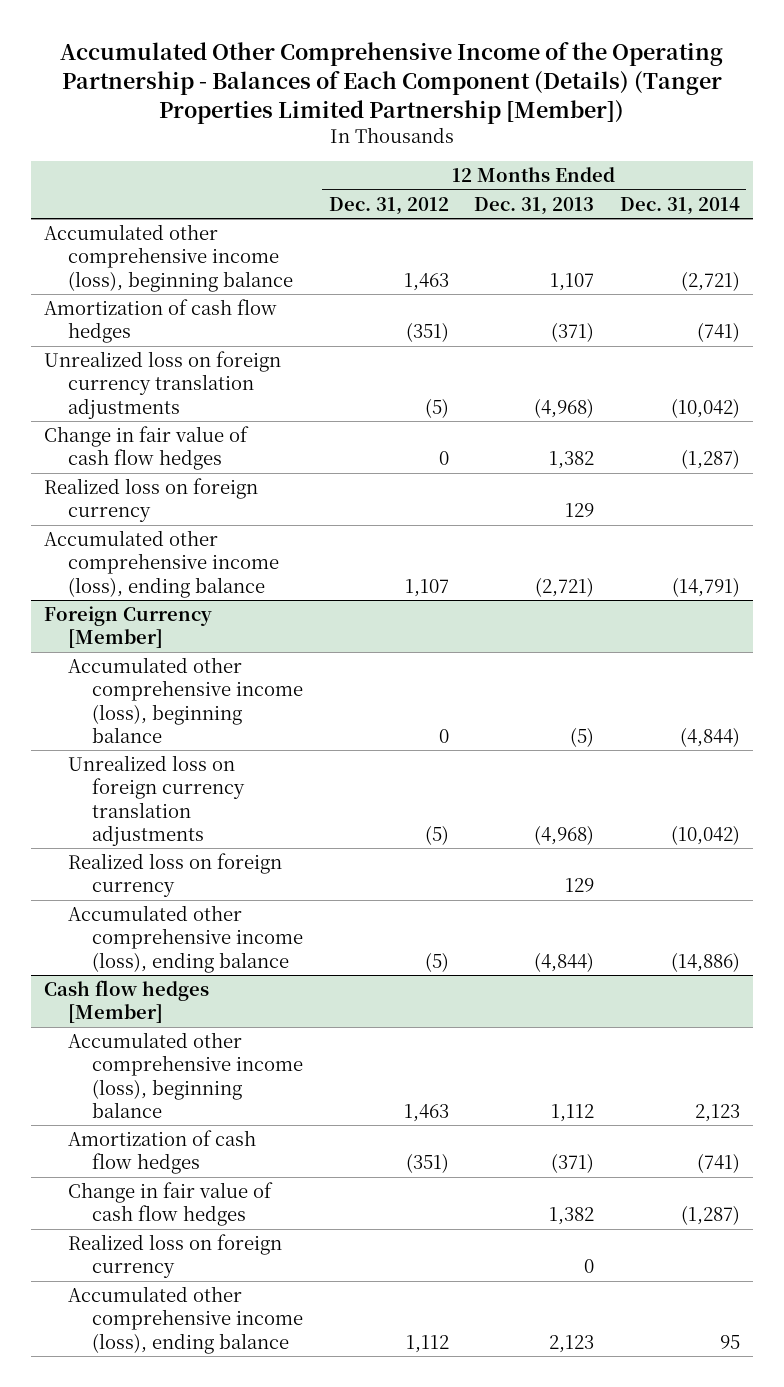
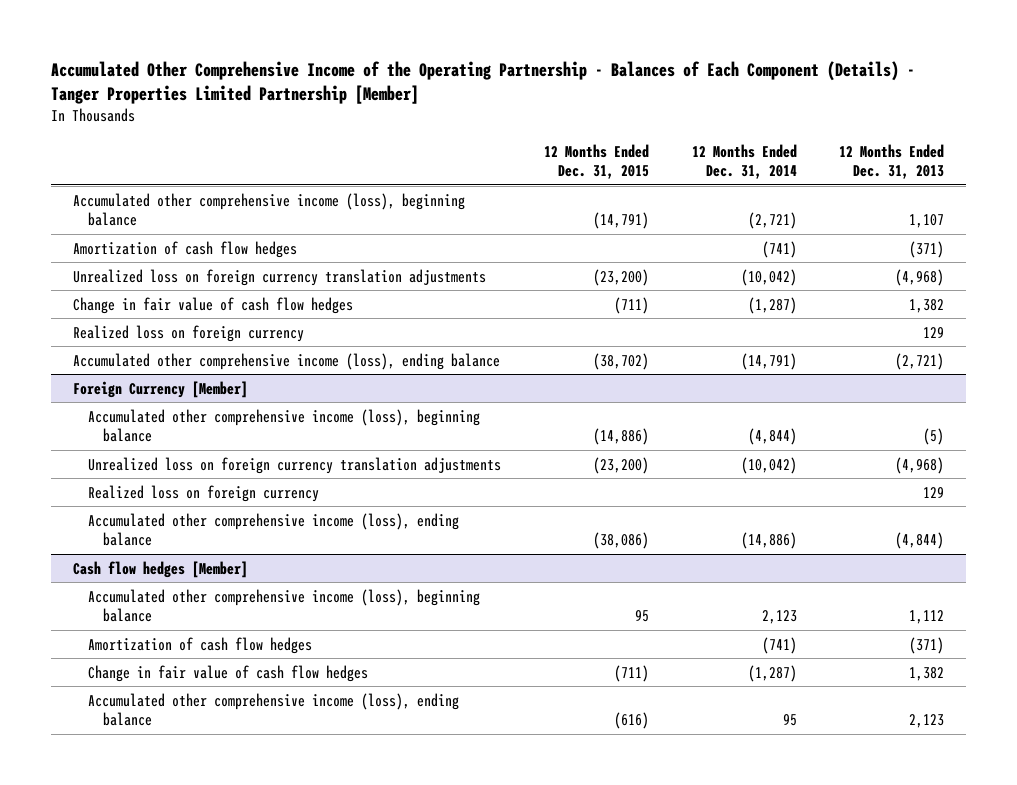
[59,41,723,124] Accumulated Other Comprehensive Income of the Operating Partnership - Balances of Each Component (Details) (Tanger Properties Limited Partnership [Member]) -> [51,60,916,105] Accumulated Other Comprehensive Income of the Operating Partnership - Balances of Each Component (Details) - Tanger Properties Limited Partnership [Member]
[328,196,449,215] Dec. 31, 2012 -> none
none -> [543,143,649,180] 12 Months Ended Dec. 31, 2015
[67,1233,282,1279] Realized loss on foreign currency -> none

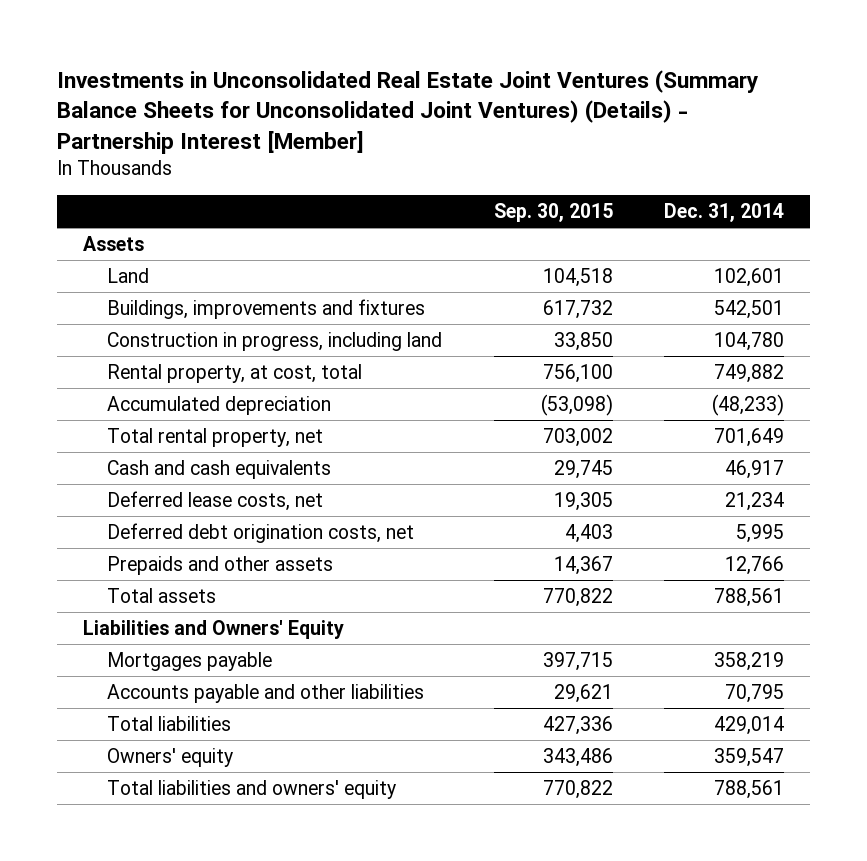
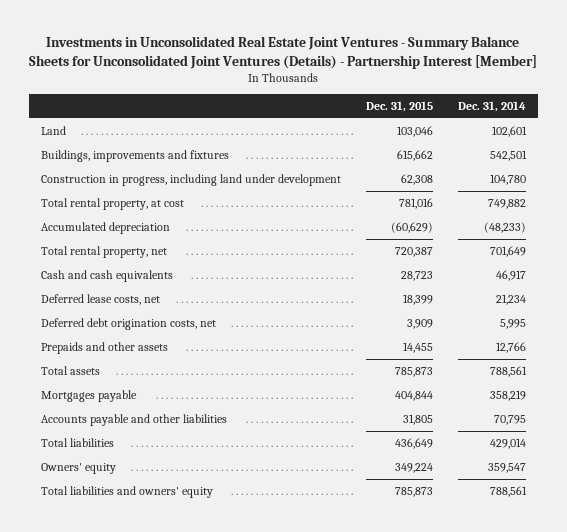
[57,69,759,154] Investments in Unconsolidated Real Estate Joint Ventures (Summary Balance Sheets for Unconsolidated Joint Ventures) (Details) - Partnership Interest [Member] -> [29,36,538,69] Investments in Unconsolidated Real Estate Joint Ventures - Summary Balance Sheets for Unconsolidated Joint Ventures (Details) - Partnership Interest [Member]
[493,202,613,222] Sep. 30, 2015 -> none
none -> [365,100,433,112] Dec. 31, 2015
[82,236,144,252] Assets -> none
[107,332,443,352] Construction in progress, including land -> [40,174,341,187] Construction in progress, including land under development
[107,364,363,384] Rental property, at cost, total -> [40,198,184,211] Total rental property, at cost
[82,620,344,640] Liabilities and Owners' Equity -> none

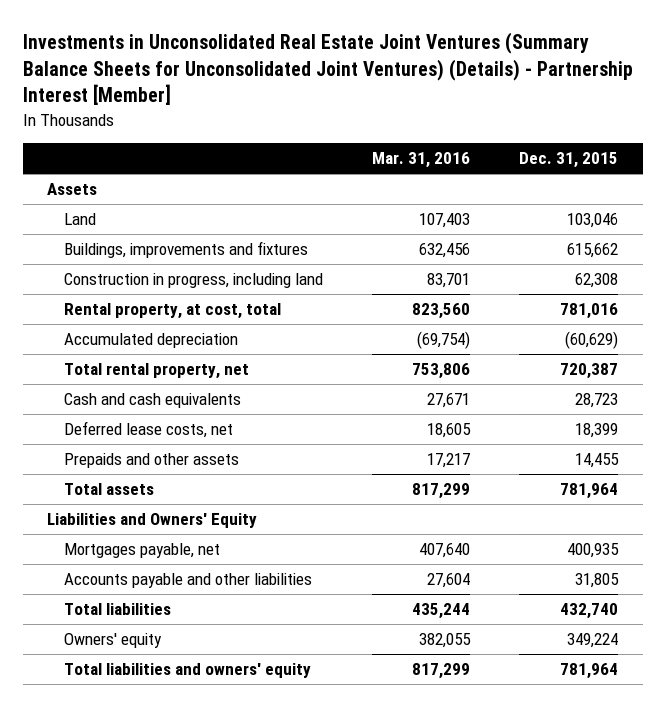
[29,36,538,69] Investments in Unconsolidated Real Estate Joint Ventures - Summary Balance Sheets for Unconsolidated Joint Ventures (Details) - Partnership Interest [Member] -> [22,32,633,106] Investments in Unconsolidated Real Estate Joint Ventures (Summary Balance Sheets for Unconsolidated Joint Ventures) (Details) - Partnership Interest [Member]
[457,100,526,112] Dec. 31, 2014 -> none
none -> [371,152,470,169] Mar. 31, 2016
none -> [47,183,98,196] Assets
[40,174,341,187] Construction in progress, including land under development -> [63,273,323,289] Construction in progress, including land
[40,198,184,211] Total rental property, at cost -> [63,303,281,320] Rental property, at cost, total
[40,318,216,331] Deferred debt origination costs, net -> none
[394,367,433,378] 785,873 -> [560,483,619,500] 781,964
none -> [47,513,258,529] Liabilities and Owners' Equity
[40,390,137,403] Mortgages payable -> [63,543,220,559] Mortgages payable, net
[394,391,433,402] 404,844 -> [567,543,620,559] 400,935
[394,438,433,450] 436,649 -> [560,603,619,620] 432,740
[394,487,433,498] 785,873 -> [560,663,619,680] 781,964

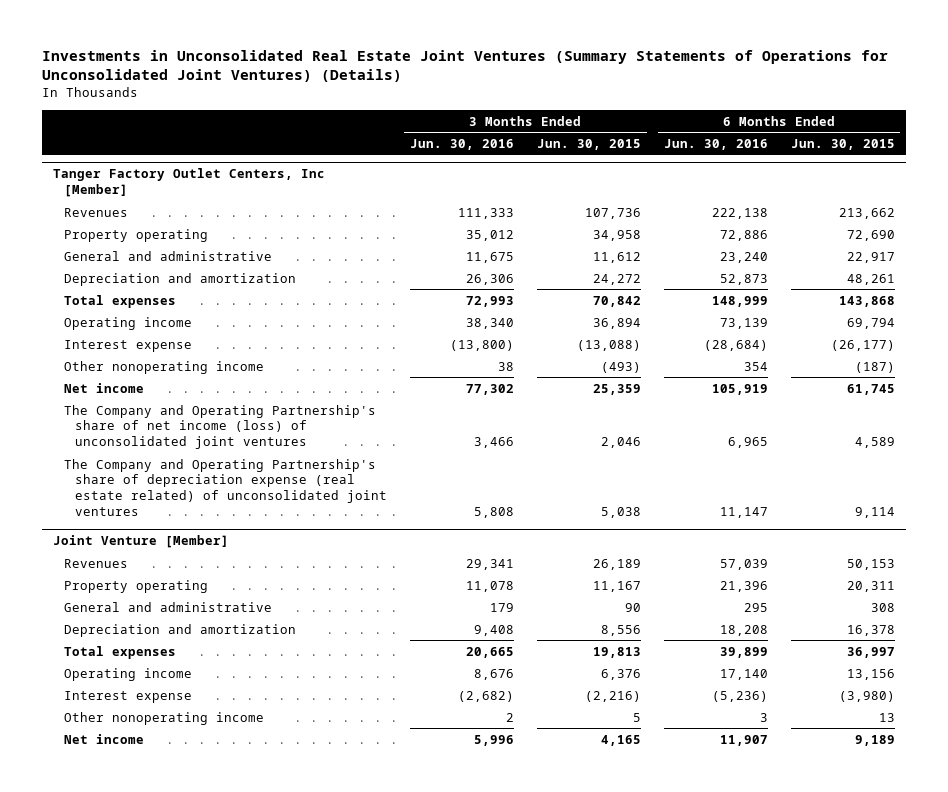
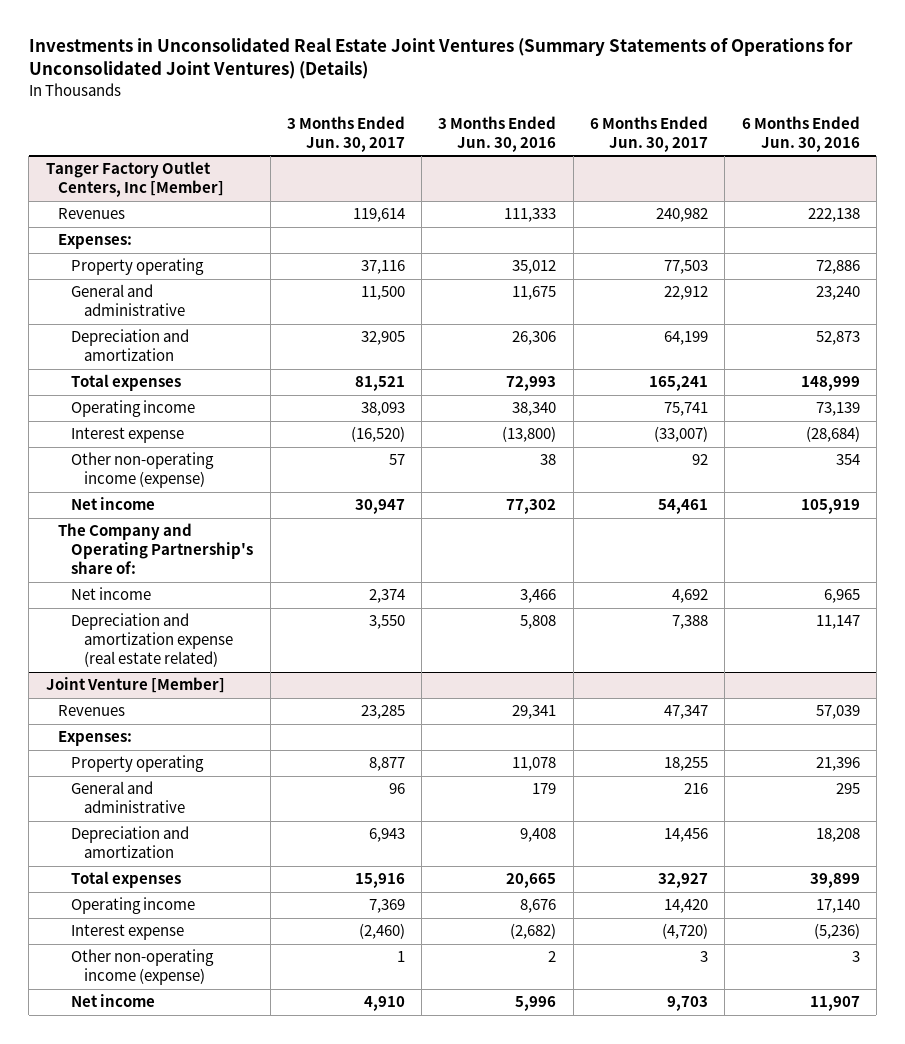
[536,138,641,150] Jun. 30, 2015 -> none
[790,138,895,150] Jun. 30, 2015 -> none
none -> [286,115,405,152] 3 Months Ended Jun. 30, 2017
none -> [589,115,708,152] 6 Months Ended Jun. 30, 2017
none -> [58,234,133,250] Expenses:
[63,360,264,374] Other nonoperating income -> [71,452,215,489] Other non-operating income (expense)
none -> [58,523,254,575] The Company and Operating Partnership's share of:
[63,404,376,449] The Company and Operating Partnership's share of net income (loss) of unconsolidated joint ventures -> [71,587,152,601] Net income
[63,458,387,516] The Company and Operating Partnership's share of depreciation expense (real estate related) of unconsolidated joint ventures -> [71,613,234,668] Depreciation and amortization expense (real estate related)
none -> [58,731,133,747] Expenses:
[63,711,264,725] Other nonoperating income -> [71,949,215,986] Other non-operating income (expense)

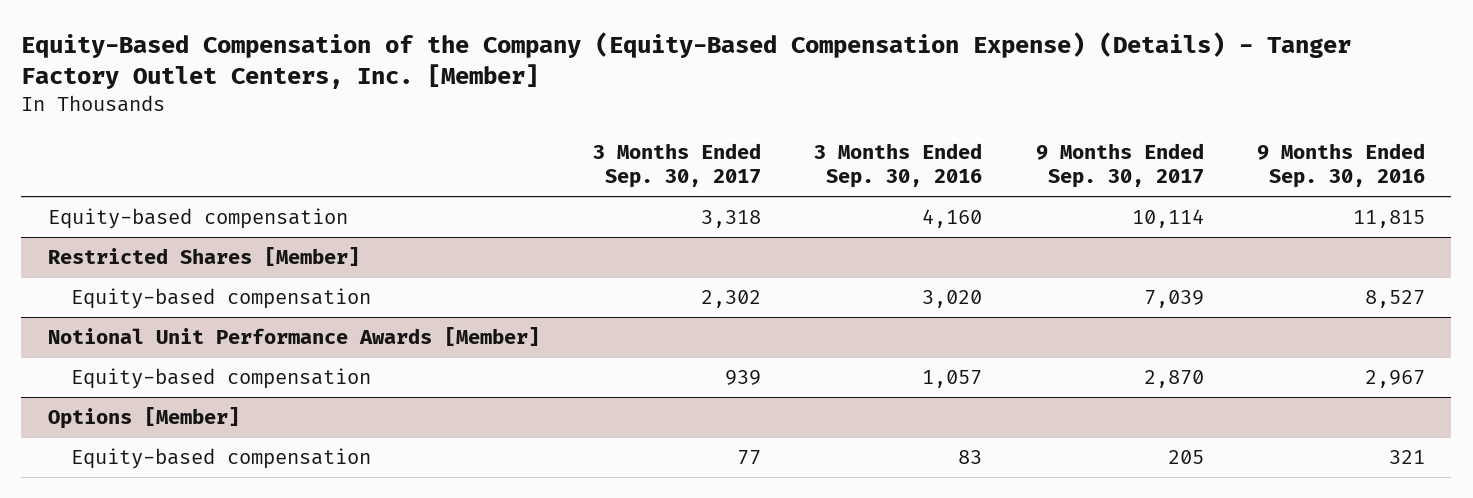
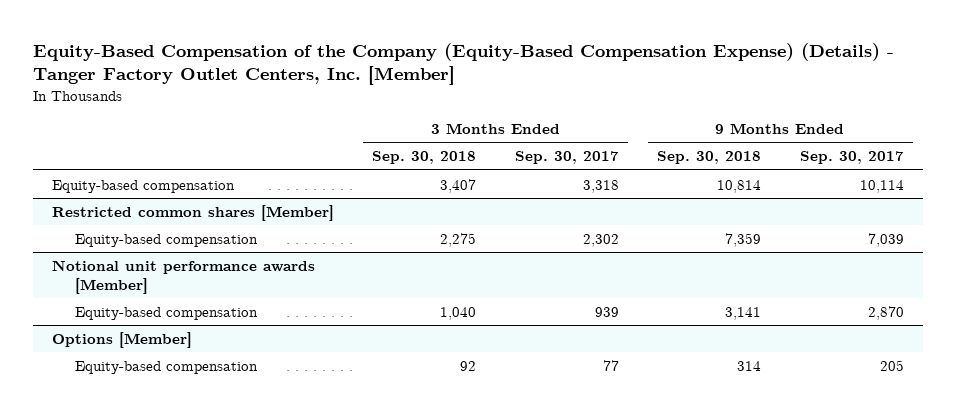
[814,142,983,189] 3 Months Ended Sep. 30, 2016 -> none
[1256,142,1425,189] 9 Months Ended Sep. 30, 2016 -> none
none -> [372,151,477,165] Sep. 30, 2018
none -> [657,151,762,165] Sep. 30, 2018
[47,246,360,266] Restricted Shares [Member] -> [52,204,335,221] Restricted common shares [Member]
[47,326,540,346] Notional Unit Performance Awards [Member] -> [52,259,316,294] Notional unit performance awards [Member]

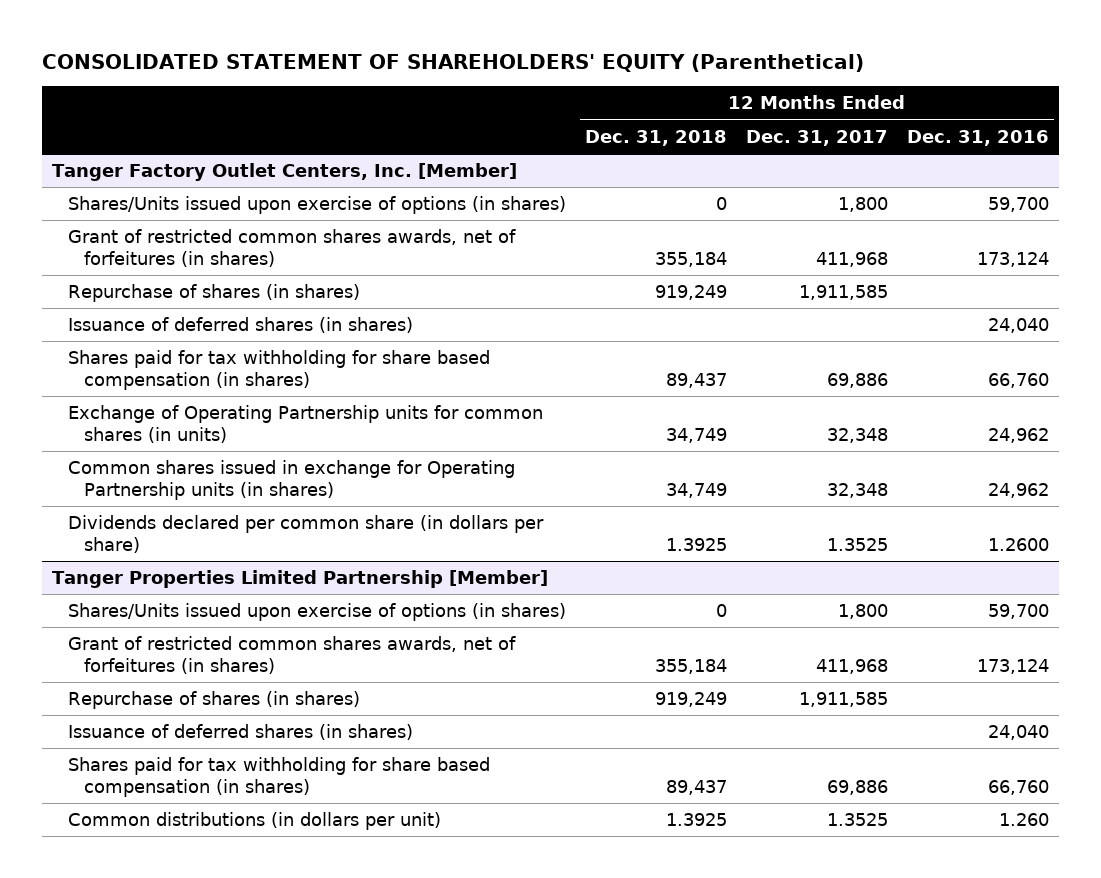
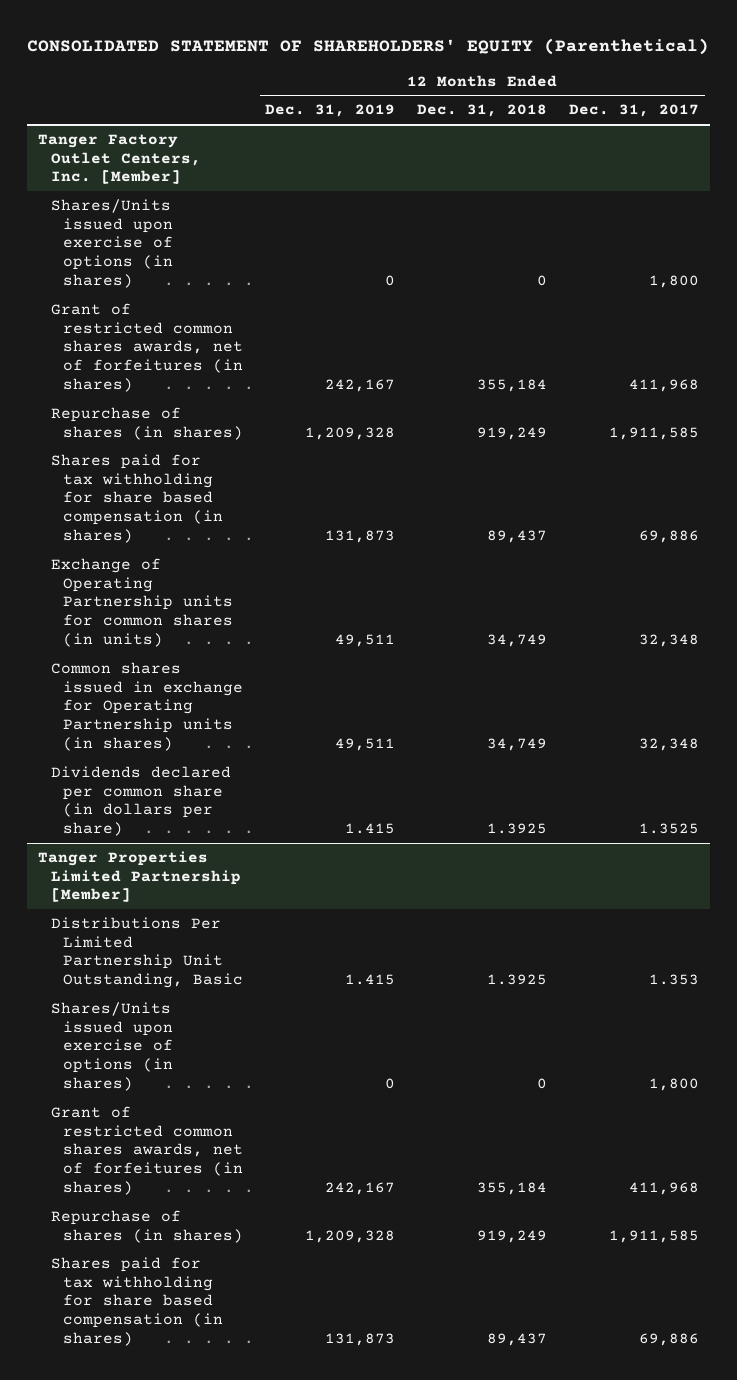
[907,129,1050,146] Dec. 31, 2016 -> none
none -> [265,104,396,118] Dec. 31, 2019
[68,316,414,333] Issuance of deferred shares (in shares) -> none
none -> [50,916,244,989] Distributions Per Limited Partnership Unit Outstanding, Basic
[68,723,414,740] Issuance of deferred shares (in shares) -> none
[68,811,442,830] Common distributions (in dollars per unit) -> none

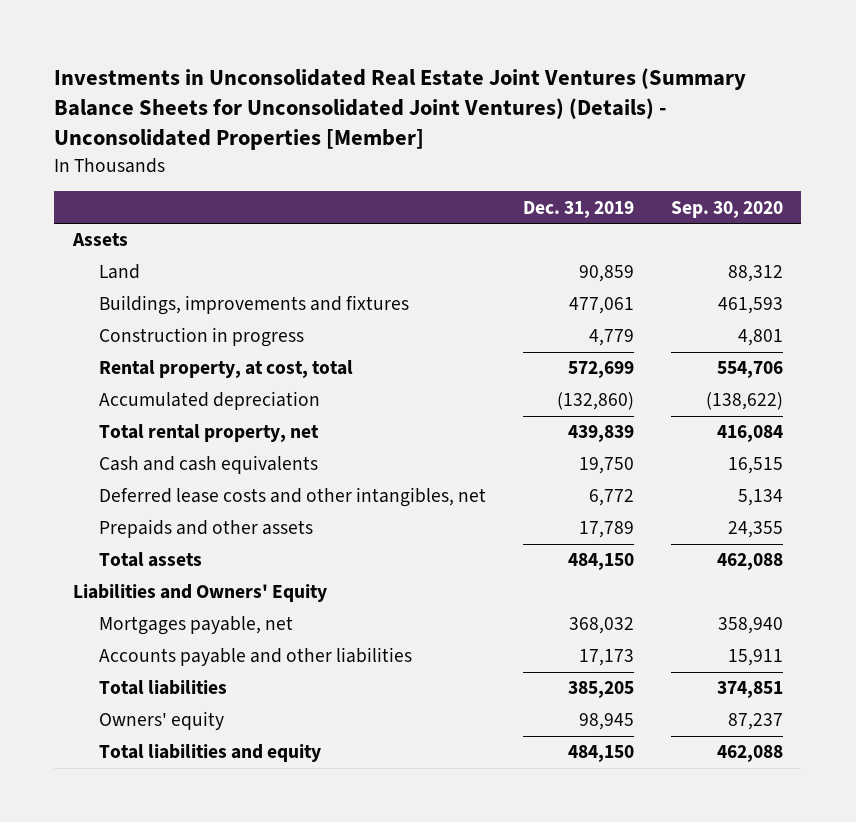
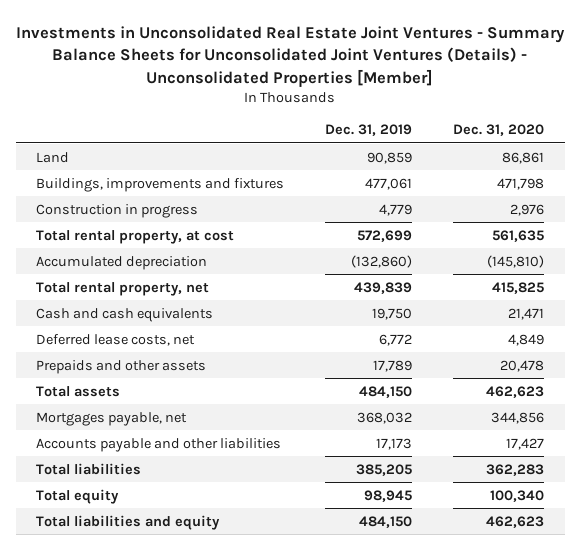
[54,67,747,151] Investments in Unconsolidated Real Estate Joint Ventures (Summary Balance Sheets for Unconsolidated Joint Ventures) (Details) - Unconsolidated Properties [Member] -> [16,25,566,87] Investments in Unconsolidated Real Estate Joint Ventures - Summary Balance Sheets for Unconsolidated Joint Ventures (Details) - Unconsolidated Properties [Member]
[670,200,783,218] Sep. 30, 2020 -> none
none -> [453,124,545,137] Dec. 31, 2020
[71,233,128,247] Assets -> none
[99,360,354,379] Rental property, at cost, total -> [36,229,235,244] Total rental property, at cost
[99,487,487,508] Deferred lease costs and other intangibles, net -> [36,333,196,346] Deferred lease costs, net
[72,584,327,603] Liabilities and Owners' Equity -> none
[99,711,225,731] Owners' equity -> [36,488,120,504] Total equity

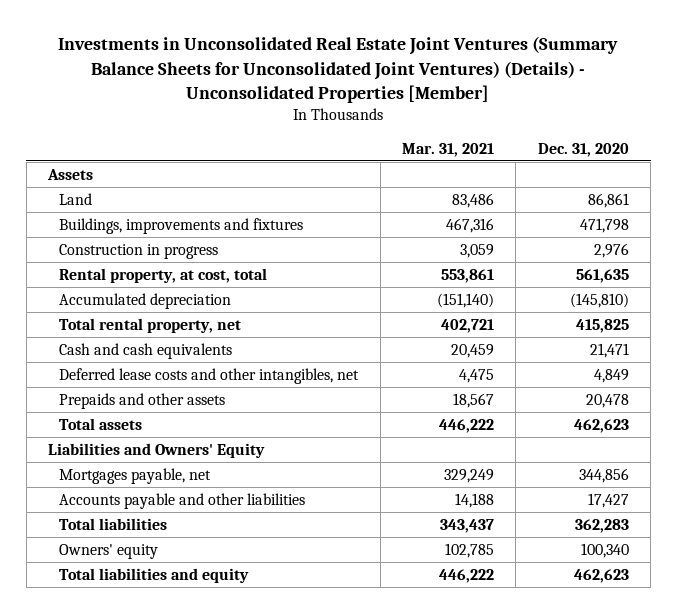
[16,25,566,87] Investments in Unconsolidated Real Estate Joint Ventures - Summary Balance Sheets for Unconsolidated Joint Ventures (Details) - Unconsolidated Properties [Member] -> [58,36,619,104] Investments in Unconsolidated Real Estate Joint Ventures (Summary Balance Sheets for Unconsolidated Joint Ventures) (Details) - Unconsolidated Properties [Member]
[325,124,413,137] Dec. 31, 2019 -> none
none -> [402,142,495,157] Mar. 31, 2021
none -> [47,168,94,180] Assets
[36,229,235,244] Total rental property, at cost -> [59,267,268,283] Rental property, at cost, total
[36,333,196,346] Deferred lease costs, net -> [59,367,360,384] Deferred lease costs and other intangibles, net
none -> [48,442,266,458] Liabilities and Owners' Equity
[36,488,120,504] Total equity -> [59,543,159,559] Owners' equity

